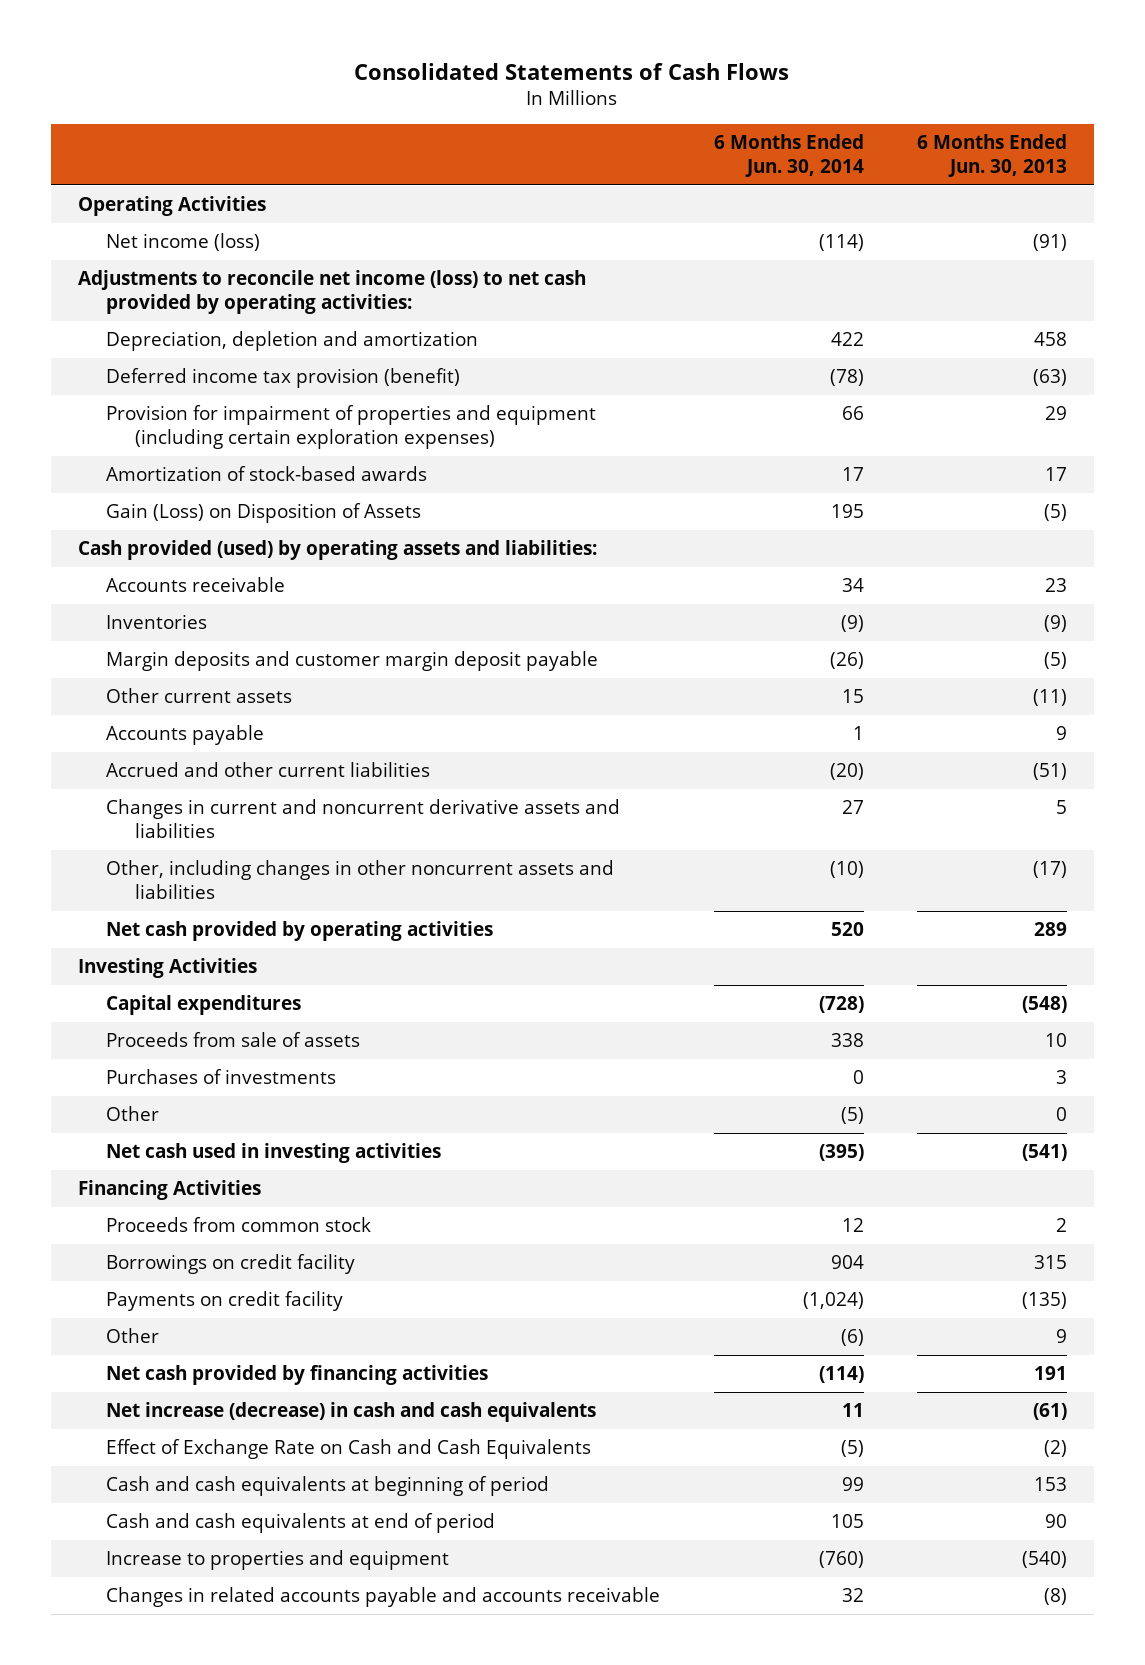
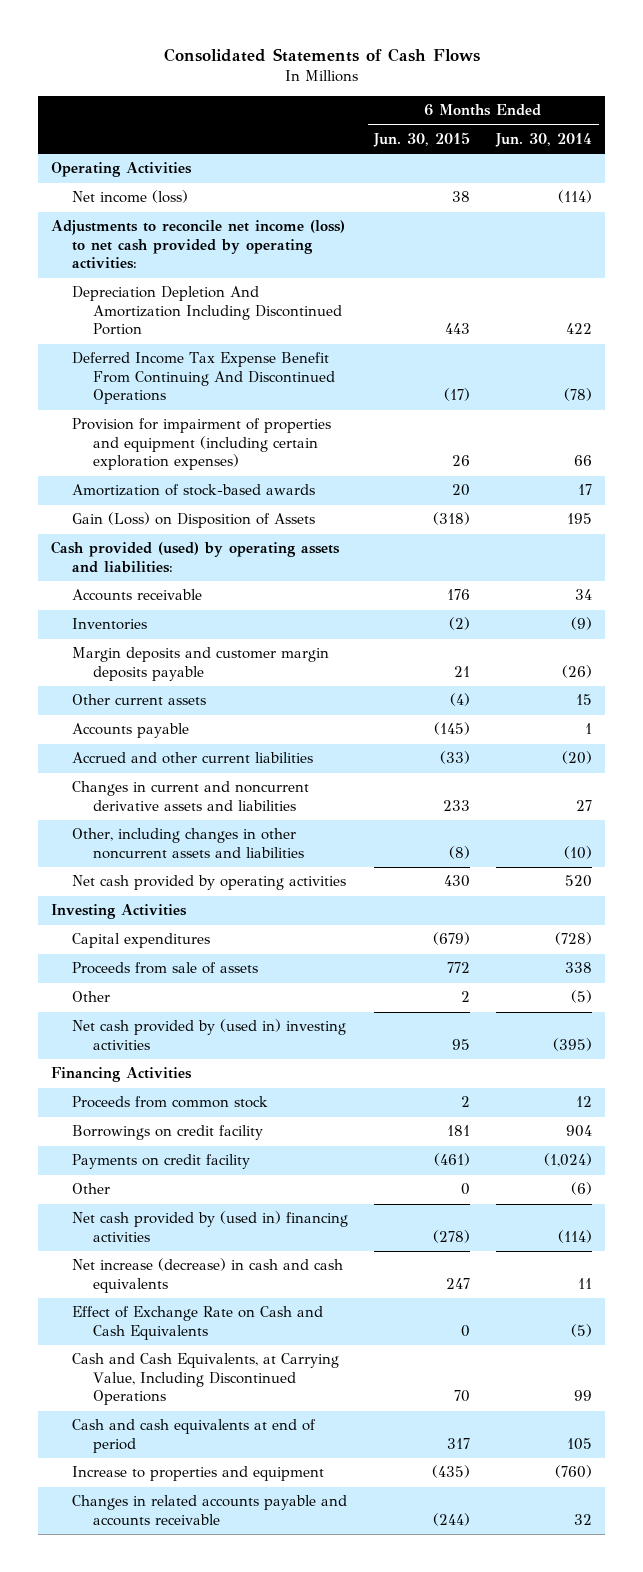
[917,134,1068,178] 6 Months Ended Jun. 30, 2013 -> none
none -> [373,132,471,148] Jun. 30, 2015
[106,367,461,388] Deferred income tax provision (benefit) -> none
[106,330,479,351] Depreciation, depletion and amortization -> [72,286,343,336] Depreciation Depletion And Amortization Including Discontinued Portion
none -> [72,352,336,405] Deferred Income Tax Expense Benefit From Continuing And Discontinued Operations
[106,650,599,671] Margin deposits and customer margin deposit payable -> [72,647,330,681] Margin deposits and customer margin deposits payable
[106,1068,337,1084] Purchases of investments -> none
[106,1142,442,1163] Net cash used in investing activities -> [72,1019,347,1050] Net cash provided by (used in) investing activities
[106,1364,489,1385] Net cash provided by financing activities -> [72,1211,349,1242] Net cash provided by (used in) financing activities
[106,1475,550,1496] Cash and cash equivalents at beginning of period -> none
none -> [72,1353,340,1406] Cash and Cash Equivalents, at Carrying Value, Including Discontinued Operations

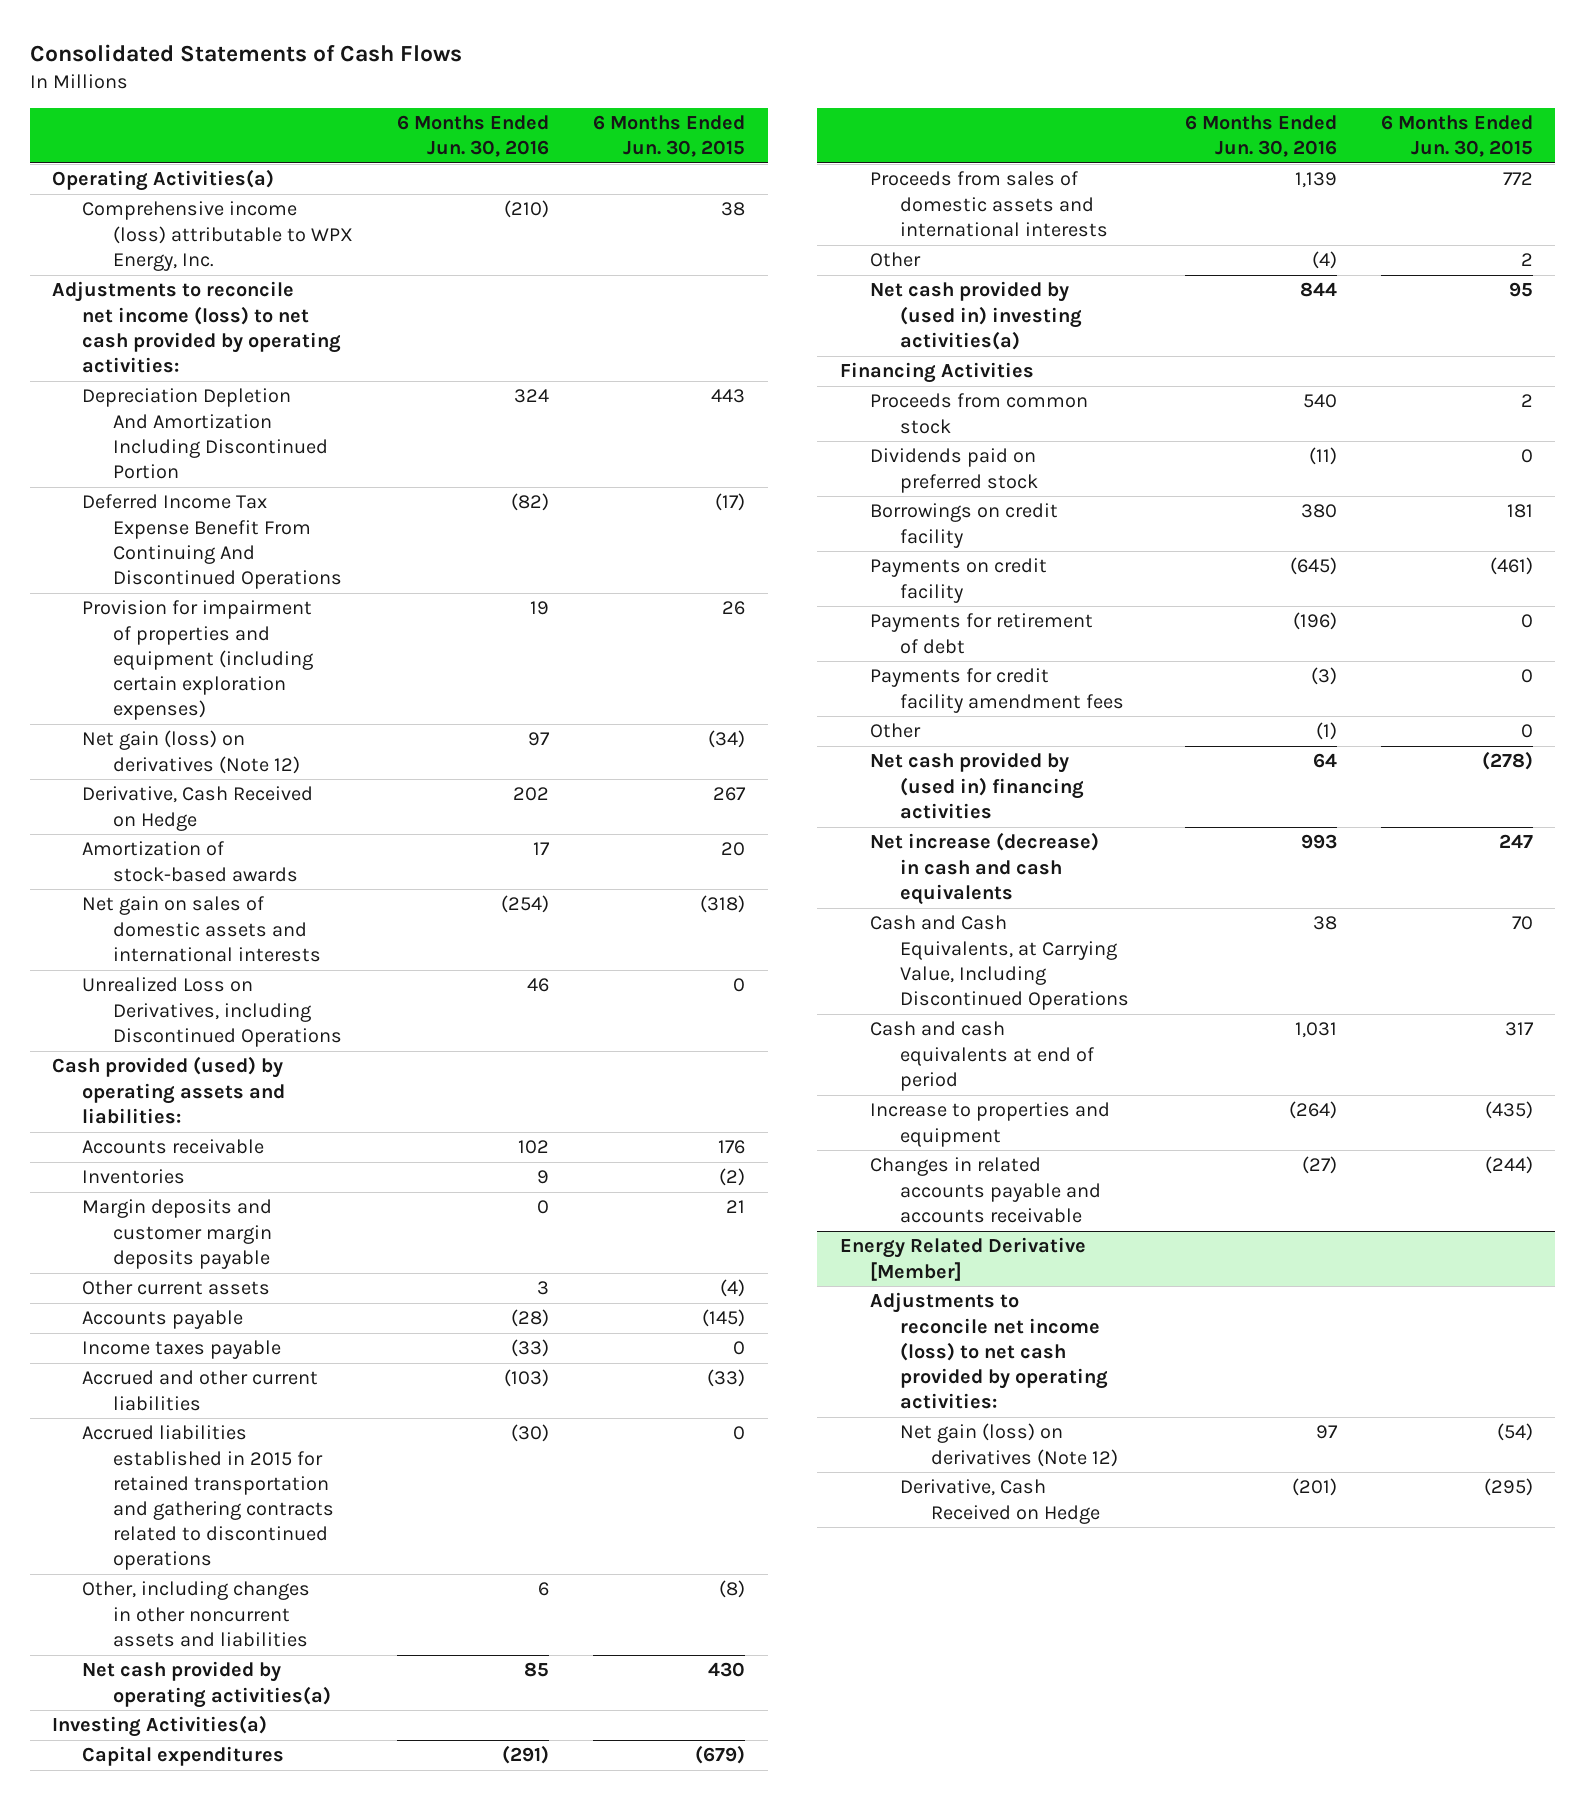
[495,133,593,148] Jun. 30, 2014 -> none
none -> [397,114,550,158] 6 Months Ended Jun. 30, 2016
[51,162,193,178] Operating Activities -> [52,169,275,192] Operating Activities(a)
[72,190,189,204] Net income (loss) -> [82,201,353,271] Comprehensive income (loss) attributable to WPX Energy, Inc.
none -> [82,730,300,774] Net gain (loss) on derivatives (Note 12)
none -> [82,786,314,831] Derivative, Cash Received on Hedge
[72,512,316,529] Gain (Loss) on Disposition of Assets -> [82,896,321,962] Net gain on sales of domestic assets and international interests
none -> [82,977,342,1047] Unrealized Loss on Derivatives, including Discontinued Operations
none -> [82,1340,282,1360] Income taxes payable
[72,781,310,811] Changes in current and noncurrent derivative assets and liabilities -> none
none -> [82,1425,334,1571] Accrued liabilities established in 2015 for retained transportation and gathering contracts related to discontinued operations
[72,875,347,891] Net cash provided by operating activities -> [82,1661,331,1708] Net cash provided by operating activities(a)
[51,904,188,920] Investing Activities -> [52,1715,268,1738] Investing Activities(a)
[72,962,259,975] Proceeds from sale of assets -> [869,171,1109,237] Proceeds from sales of domestic assets and international interests
[72,1019,347,1050] Net cash provided by (used in) investing activities -> [869,281,1083,350] Net cash provided by (used in) investing activities(a)
none -> [869,448,1039,493] Dividends paid on preferred stock
none -> [869,613,1093,654] Payments for retirement of debt
none -> [869,668,1125,713] Payments for credit facility amendment fees
[72,1306,324,1340] Effect of Exchange Rate on Cash and Cash Equivalents -> none
none -> [839,1237,1086,1281] Energy Related Derivative [Member]
none -> [869,1292,1109,1410] Adjustments to reconcile net income (loss) to net cash provided by operating activities:
none -> [900,1423,1118,1467] Net gain (loss) on derivatives (Note 12)
none -> [900,1479,1100,1524] Derivative, Cash Received on Hedge

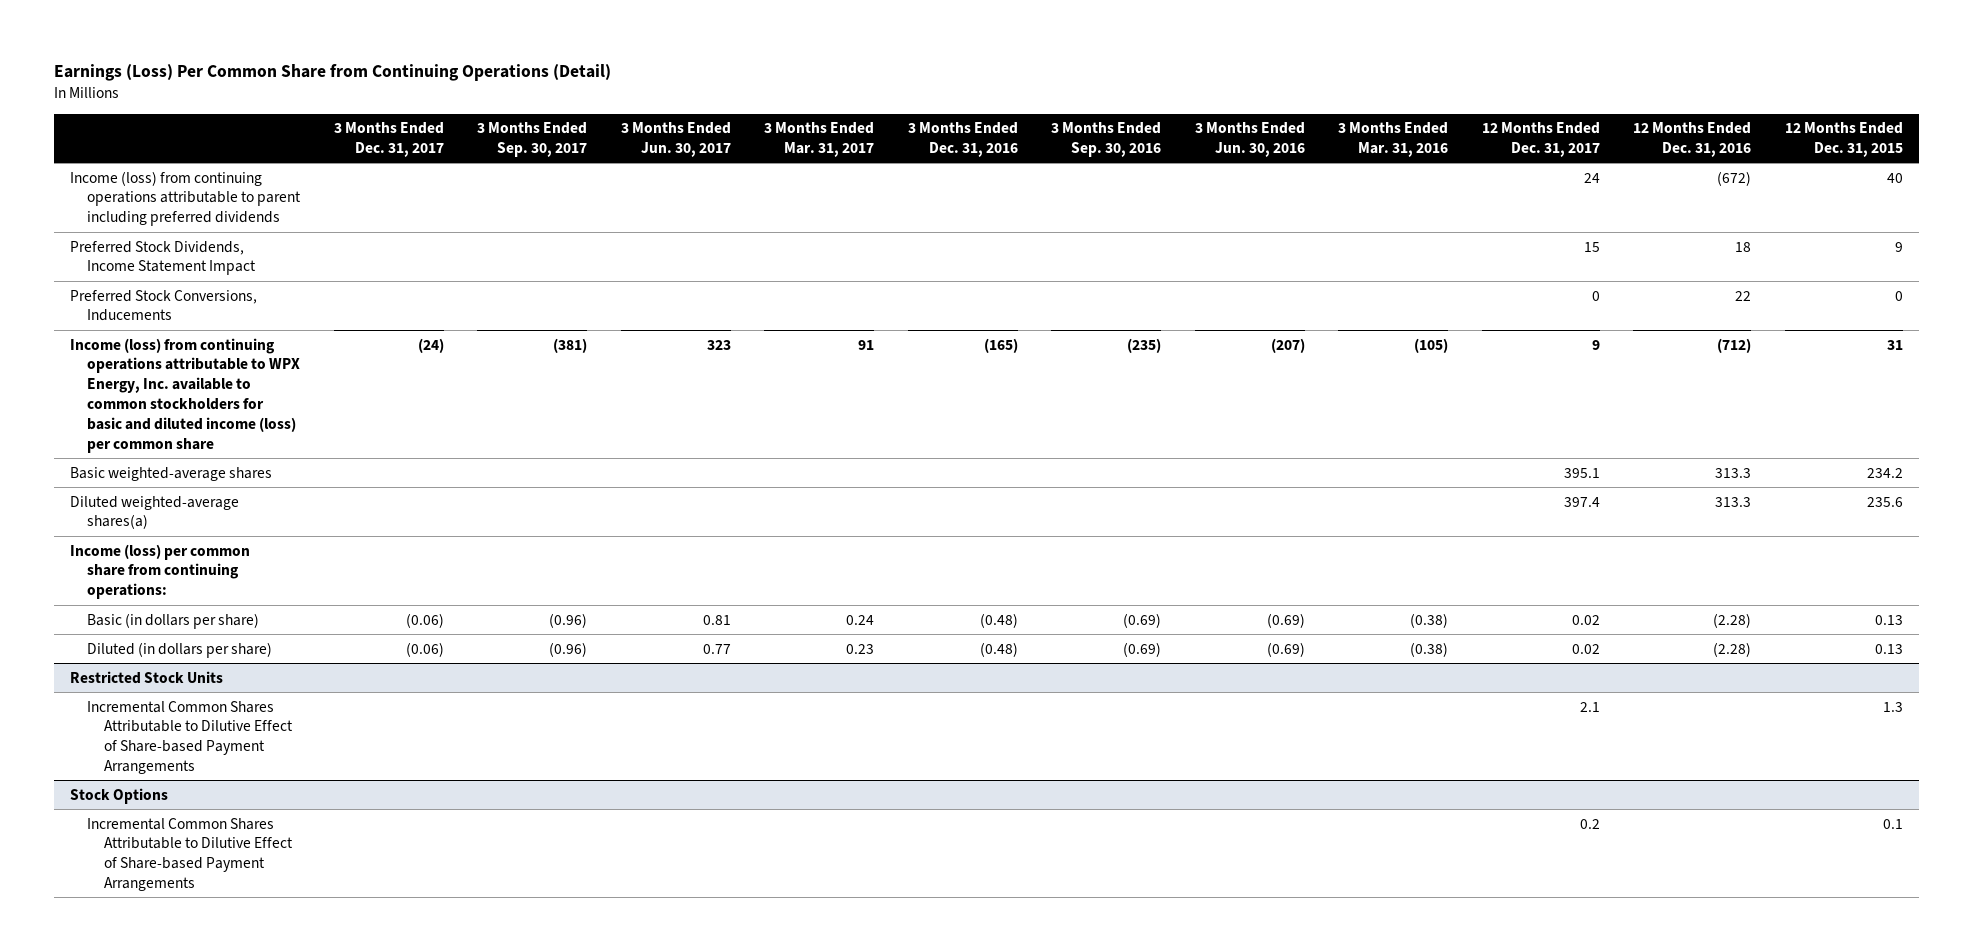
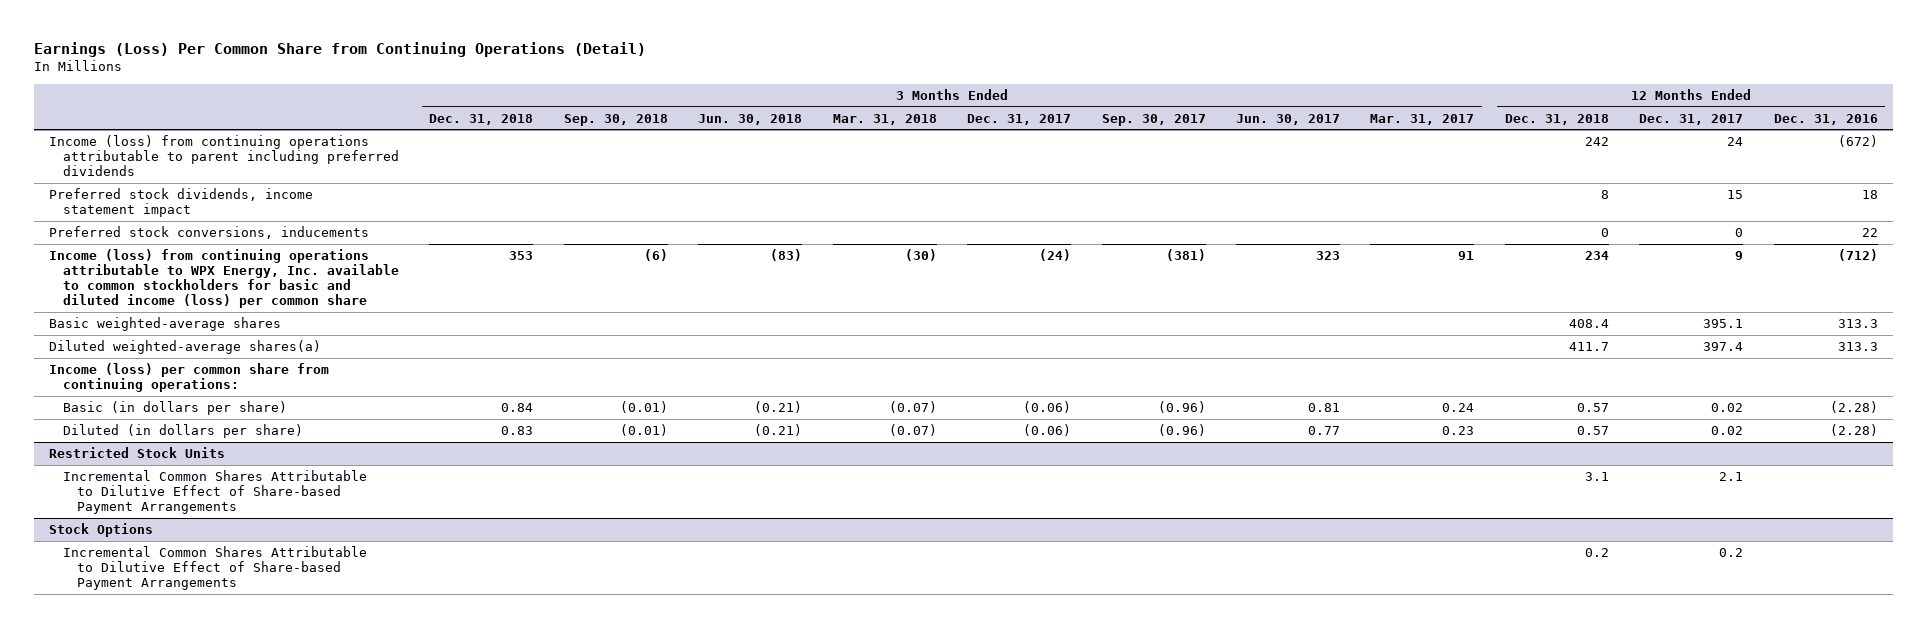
[907,122,1018,157] 3 Months Ended Dec. 31, 2016 -> none
[1051,122,1162,157] 3 Months Ended Sep. 30, 2016 -> none
[1194,122,1305,157] 3 Months Ended Jun. 30, 2016 -> none
[1338,122,1449,157] 3 Months Ended Mar. 31, 2016 -> none
[1784,122,1903,157] 12 Months Ended Dec. 31, 2015 -> none
none -> [429,113,534,125] Dec. 31, 2018
none -> [563,113,668,126] Sep. 30, 2018
none -> [698,113,803,125] Jun. 30, 2018
none -> [832,113,937,125] Mar. 31, 2018
none -> [1504,113,1609,125] Dec. 31, 2018
[70,240,257,276] Preferred Stock Dividends, Income Statement Impact -> [48,187,313,218] Preferred stock dividends, income statement impact
[70,289,258,322] Preferred Stock Conversions, Inducements -> [48,225,369,239] Preferred stock conversions, inducements

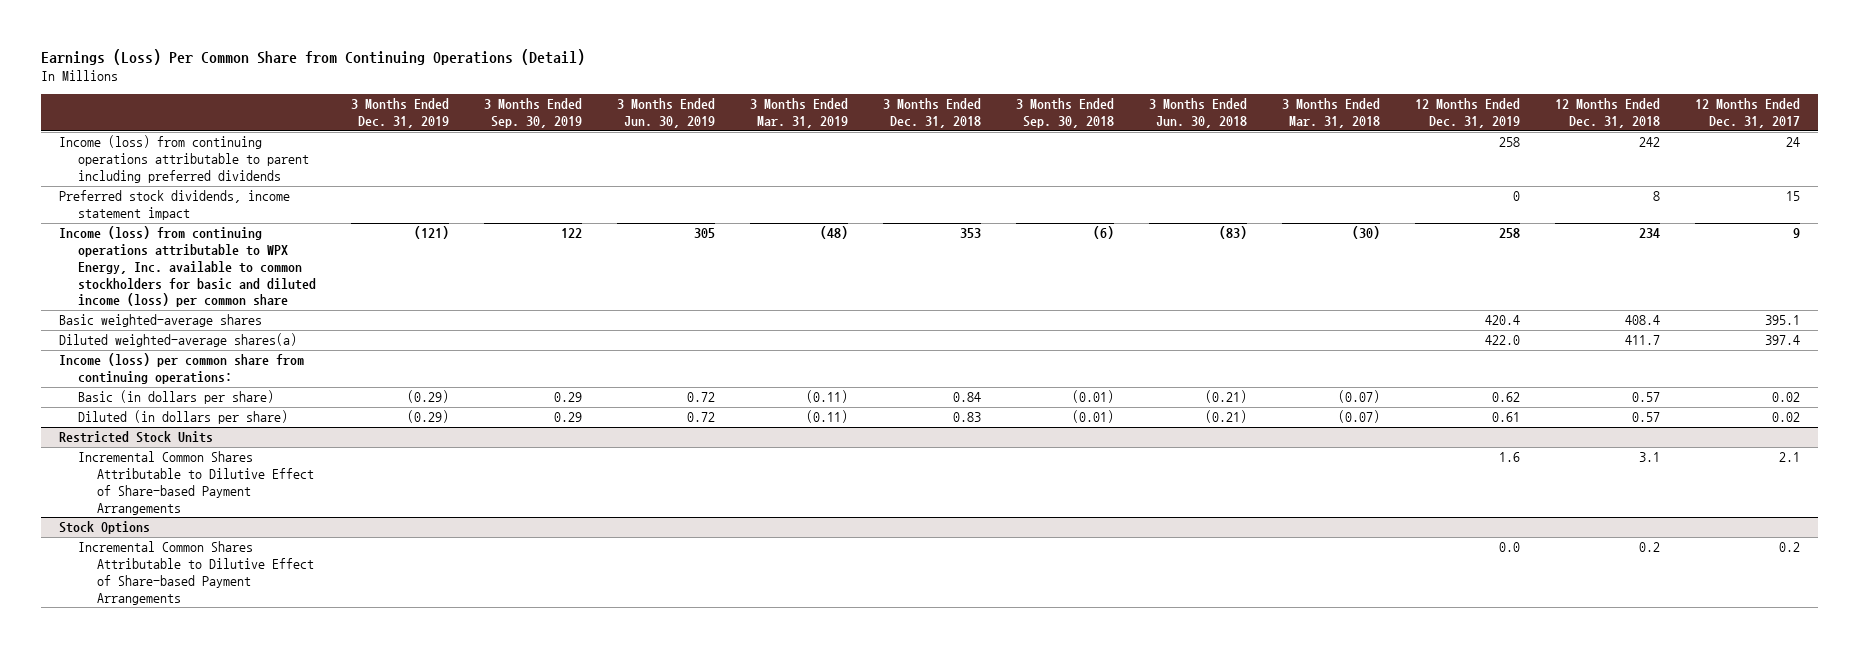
[967,113,1072,125] Dec. 31, 2017 -> none
[1101,113,1206,126] Sep. 30, 2017 -> none
[1236,113,1341,125] Jun. 30, 2017 -> none
[1370,113,1475,125] Mar. 31, 2017 -> none
[1773,113,1878,125] Dec. 31, 2016 -> none
none -> [350,98,449,128] 3 Months Ended Dec. 31, 2019
none -> [483,98,582,128] 3 Months Ended Sep. 30, 2019
none -> [617,98,716,128] 3 Months Ended Jun. 30, 2019
none -> [750,98,849,128] 3 Months Ended Mar. 31, 2019
none -> [1415,98,1521,128] 12 Months Ended Dec. 31, 2019
[48,225,369,239] Preferred stock conversions, inducements -> none

